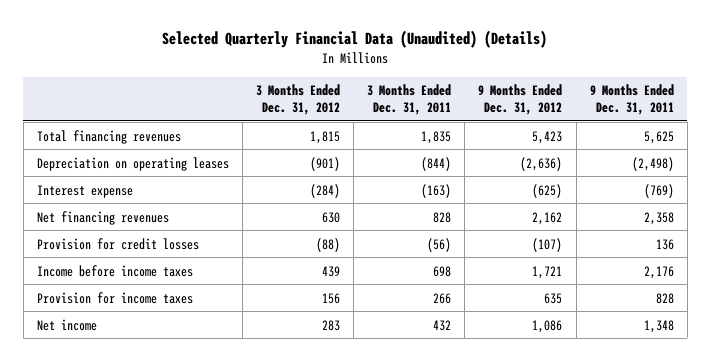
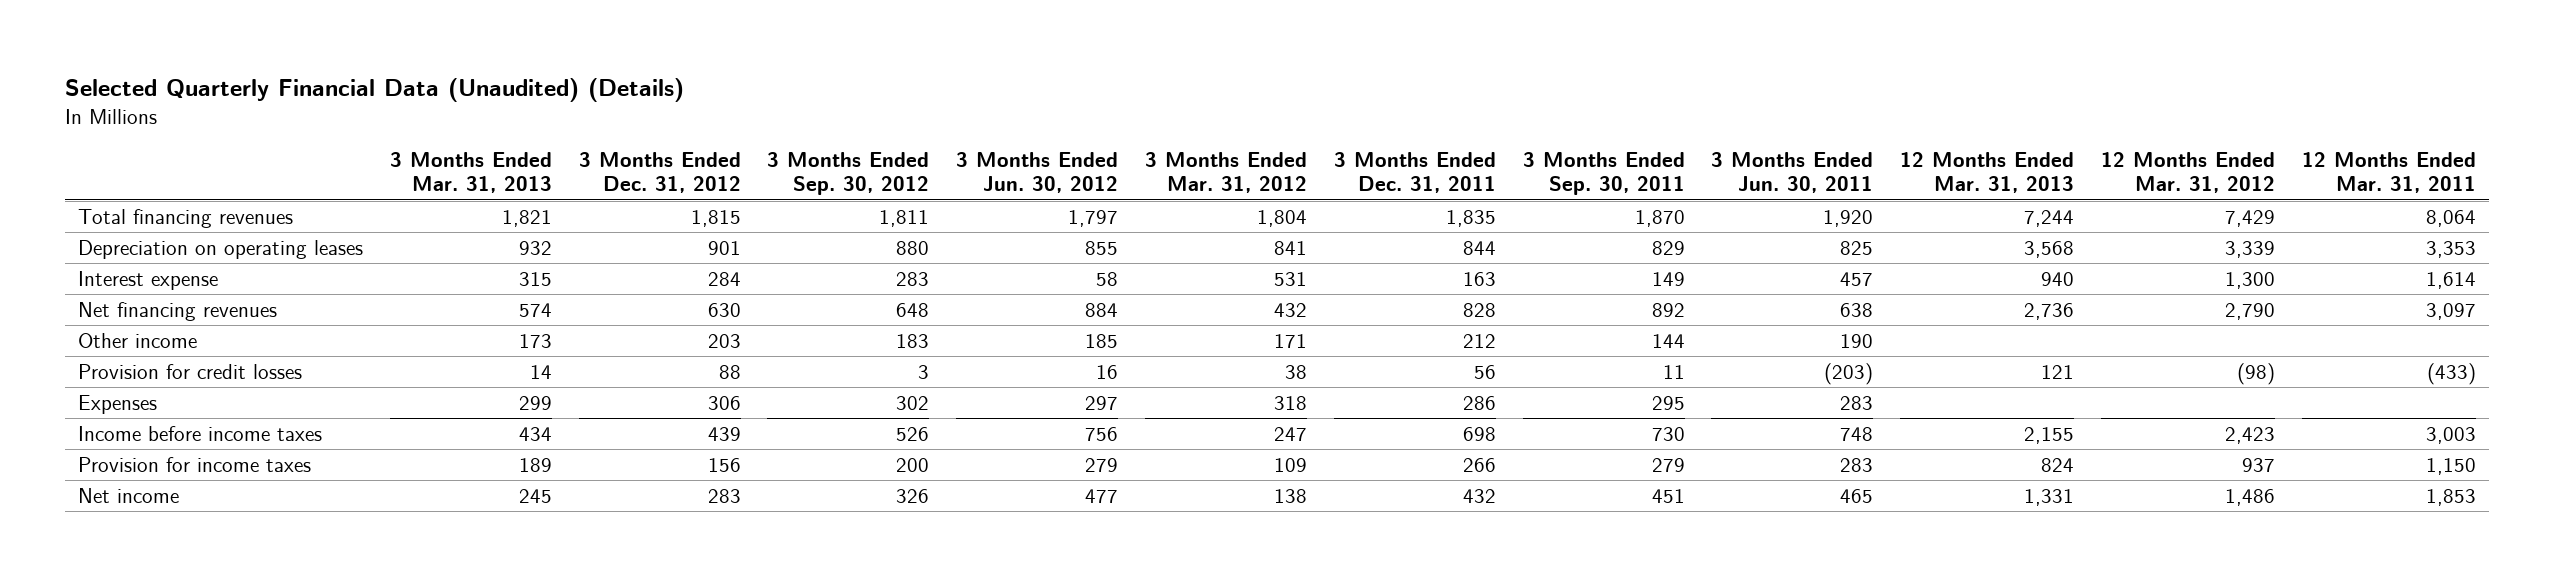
[478,84,563,116] 9 Months Ended Dec. 31, 2012 -> none
[589,84,674,116] 9 Months Ended Dec. 31, 2011 -> none
none -> [389,151,552,194] 3 Months Ended Mar. 31, 2013
none -> [767,151,930,196] 3 Months Ended Sep. 30, 2012
none -> [956,151,1119,194] 3 Months Ended Jun. 30, 2012
none -> [1144,151,1307,194] 3 Months Ended Mar. 31, 2012
none -> [1522,151,1685,196] 3 Months Ended Sep. 30, 2011
none -> [1711,151,1874,194] 3 Months Ended Jun. 30, 2011
none -> [1900,151,2075,194] 12 Months Ended Mar. 31, 2013
none -> [2100,151,2275,194] 12 Months Ended Mar. 31, 2012
none -> [2301,151,2476,194] 12 Months Ended Mar. 31, 2011
[309,156,340,171] (901) -> [707,240,741,255] 901
[421,156,452,171] (844) -> [1462,240,1496,255] 844
[309,183,340,198] (284) -> [707,271,741,286] 284
[421,183,452,198] (163) -> [1462,271,1496,286] 163
none -> [77,332,197,348] Other income
[315,237,340,252] (88) -> [718,364,741,379] 88
[427,237,452,252] (56) -> [1473,364,1496,379] 56
none -> [77,394,157,414] Expenses

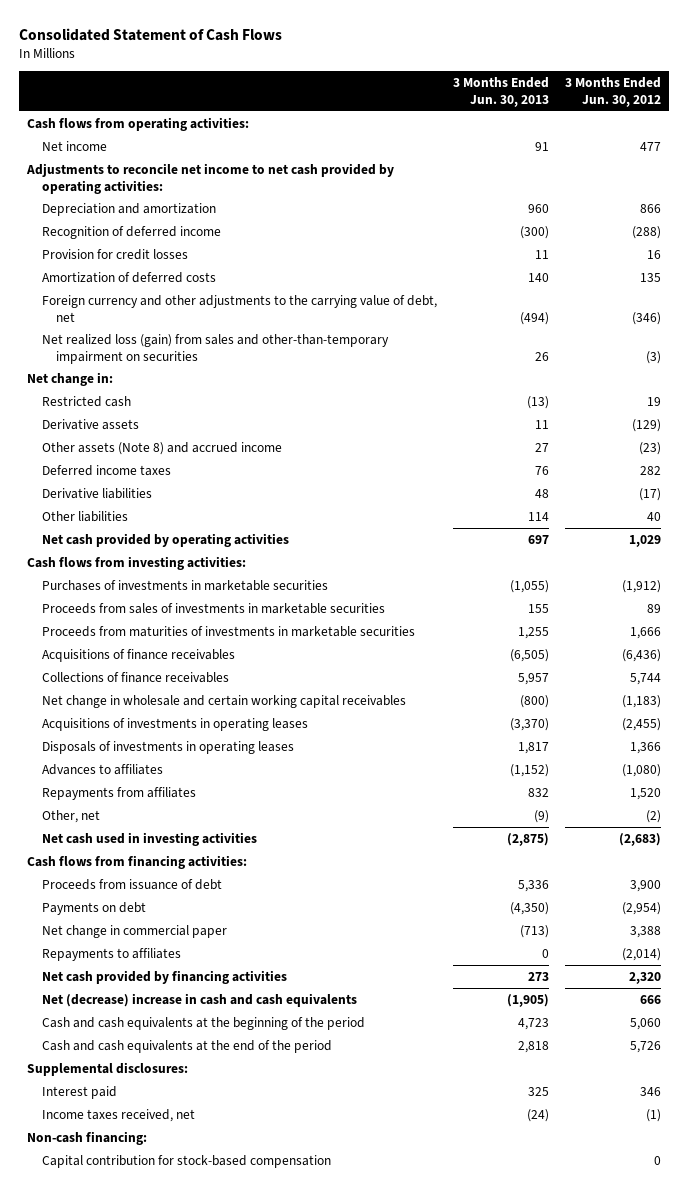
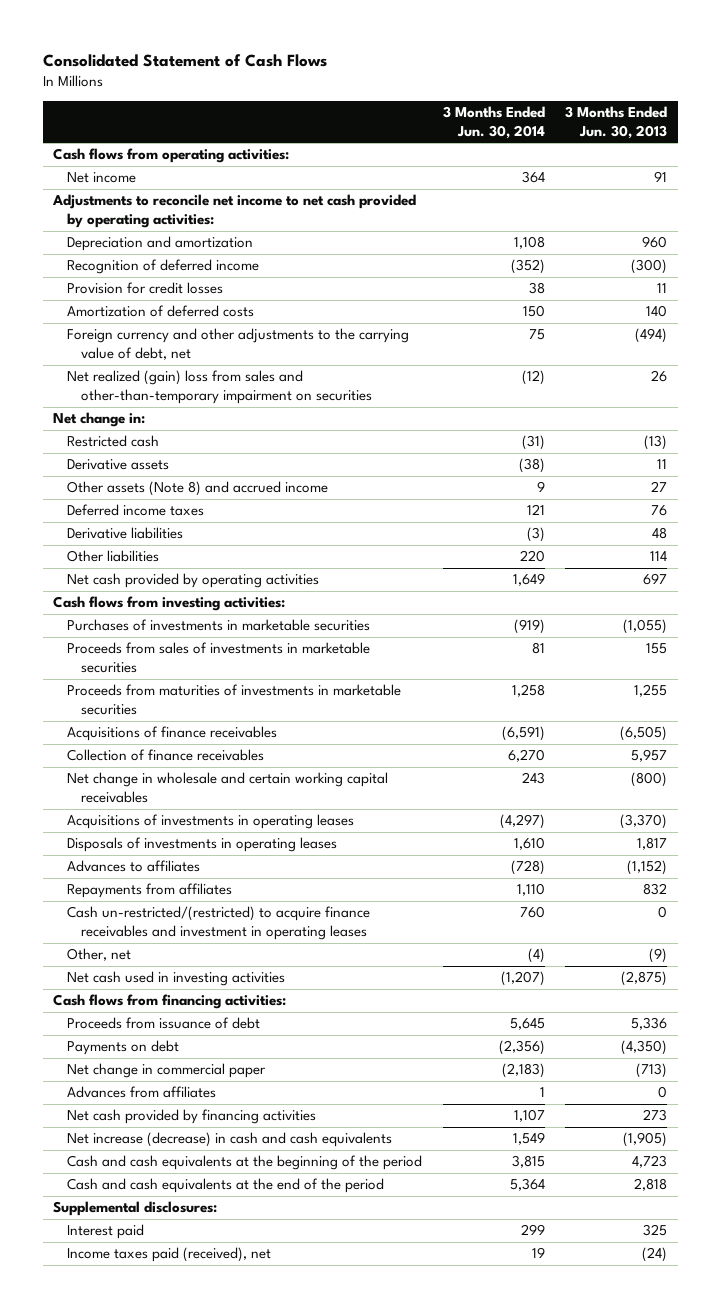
[565,76,662,107] 3 Months Ended Jun. 30, 2012 -> none
none -> [442,106,545,139] 3 Months Ended Jun. 30, 2014
[41,333,389,364] Net realized loss (gain) from sales and other-than-temporary impairment on securities -> [67,370,372,405] Net realized (gain) loss from sales and other-than-temporary impairment on securities
[41,671,229,683] Collections of finance receivables -> [67,749,265,762] Collection of finance receivables
none -> [67,906,371,941] Cash un-restricted/(restricted) to acquire finance receivables and investment in operating leases
[41,947,181,961] Repayments to affiliates -> none
none -> [67,1086,217,1099] Advances from affiliates
[41,992,357,1007] Net (decrease) increase in cash and cash equivalents -> [67,1132,393,1148] Net increase (decrease) in cash and cash equivalents
[27,1130,148,1145] Non-cash financing: -> none
[41,1154,331,1168] Capital contribution for stock-based compensation -> none
[41,1108,195,1122] Income taxes received, net -> [67,1247,272,1263] Income taxes paid (received), net

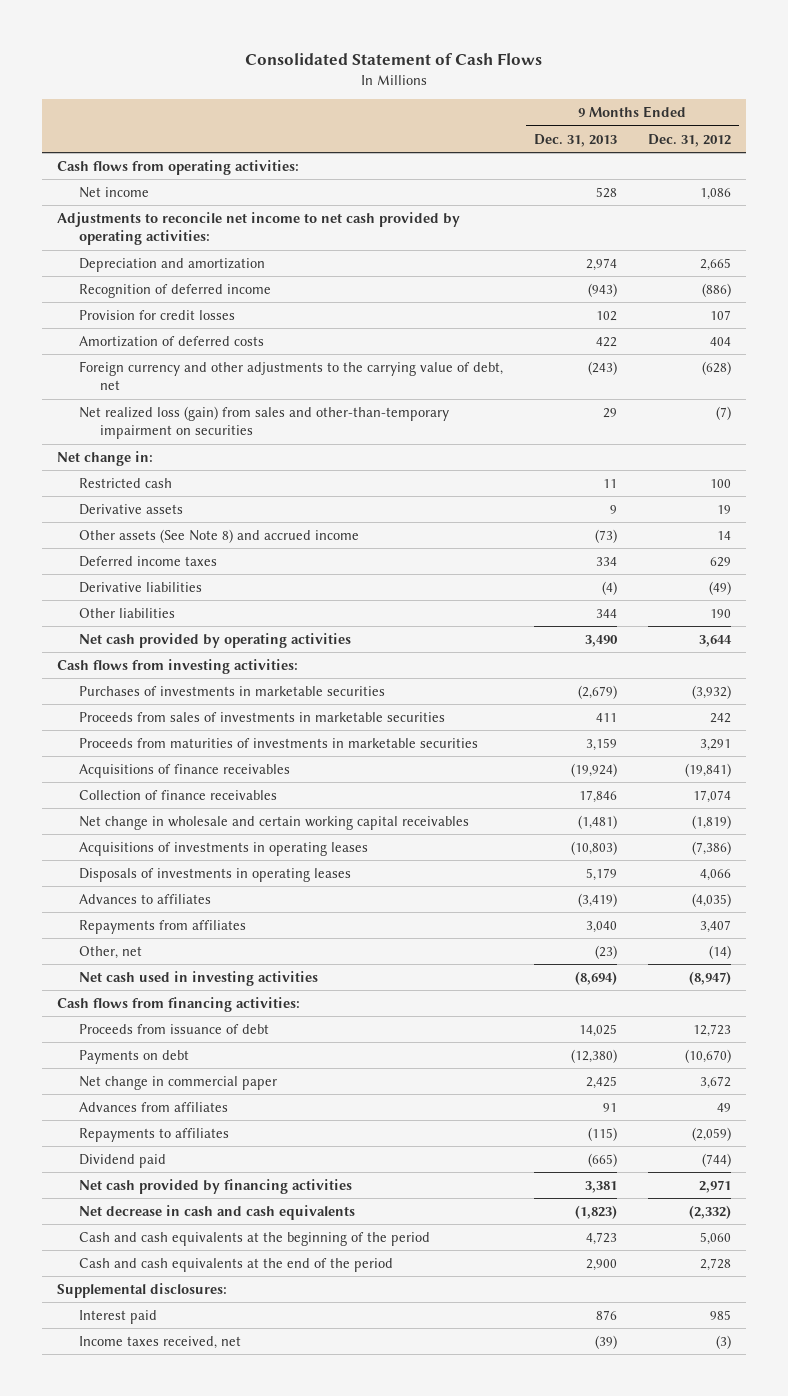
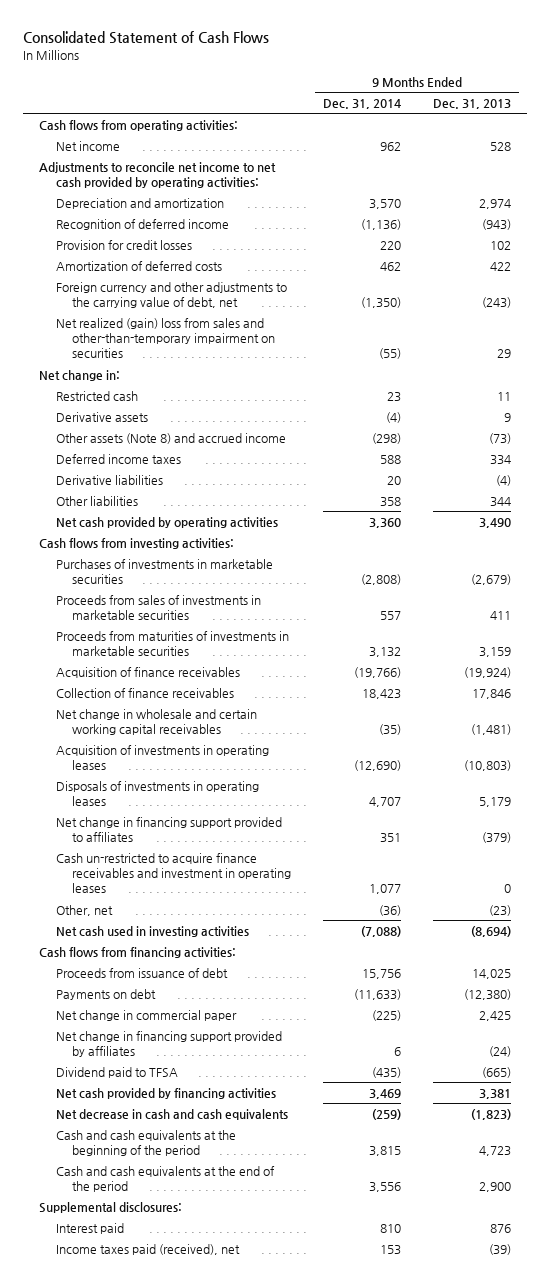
[647,133,731,147] Dec. 31, 2012 -> none
none -> [323,98,402,109] Dec. 31, 2014
[78,406,449,440] Net realized loss (gain) from sales and other-than-temporary impairment on securities -> [55,317,275,359] Net realized (gain) loss from sales and other-than-temporary impairment on securities
[78,529,359,544] Other assets (See Note 8) and accrued income -> [55,432,286,444] Other assets (Note 8) and accrued income
[78,764,290,779] Acquisitions of finance receivables -> [55,666,240,678] Acquisition of finance receivables
[78,842,368,857] Acquisitions of investments in operating leases -> [55,744,269,771] Acquisition of investments in operating leases
[78,894,211,905] Advances to affiliates -> none
[78,920,246,935] Repayments from affiliates -> none
none -> [55,816,282,843] Net change in financing support provided to affiliates
none -> [55,852,291,894] Cash un-restricted to acquire finance receivables and investment in operating leases
[78,1102,228,1113] Advances from affiliates -> none
[78,1128,229,1143] Repayments to affiliates -> none
none -> [55,1030,282,1058] Net change in financing support provided by affiliates
[78,1154,166,1169] Dividend paid -> [55,1066,178,1078] Dividend paid to TFSA
[78,1336,241,1350] Income taxes received, net -> [55,1243,240,1255] Income taxes paid (received), net

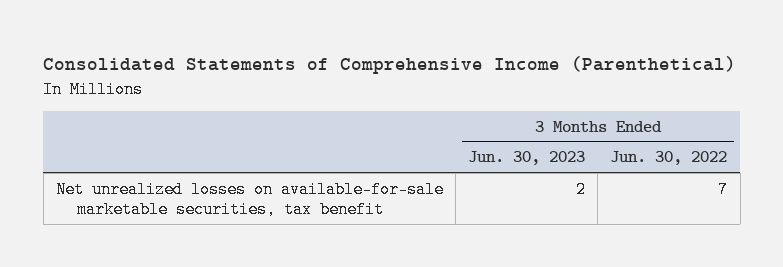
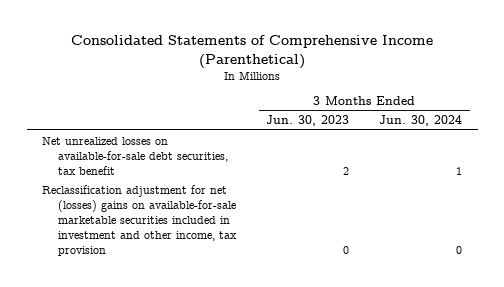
[610,151,728,166] Jun. 30, 2022 -> none
none -> [379,115,463,127] Jun. 30, 2024
[55,180,444,219] Net unrealized losses on available-for-sale marketable securities, tax benefit -> [41,136,228,176] Net unrealized losses on available-for-sale debt securities, tax benefit
none -> [41,184,237,257] Reclassification adjustment for net (losses) gains on available-for-sale marketable securities included in investment and other income, tax provision

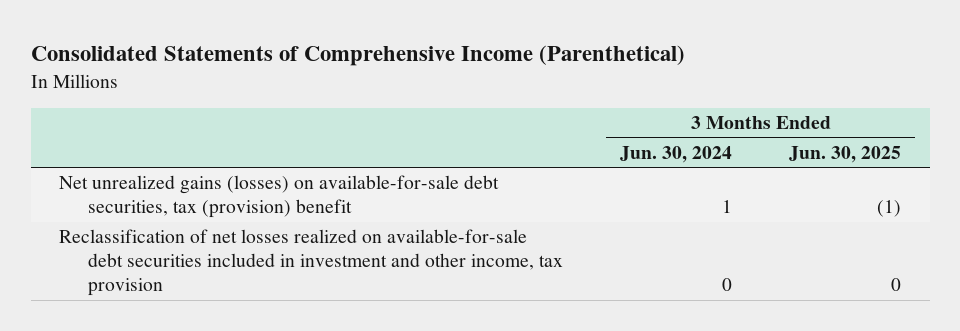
[266,115,350,127] Jun. 30, 2023 -> none
none -> [789,145,902,163] Jun. 30, 2025
[41,136,228,176] Net unrealized losses on available-for-sale debt securities, tax benefit -> [59,175,500,219] Net unrealized gains (losses) on available-for-sale debt securities, tax (provision) benefit
[41,184,237,257] Reclassification adjustment for net (losses) gains on available-for-sale marketable securities included in investment and other income, tax provision -> [59,229,563,297] Reclassification of net losses realized on available-for-sale debt securities included in investment and other income, tax provision

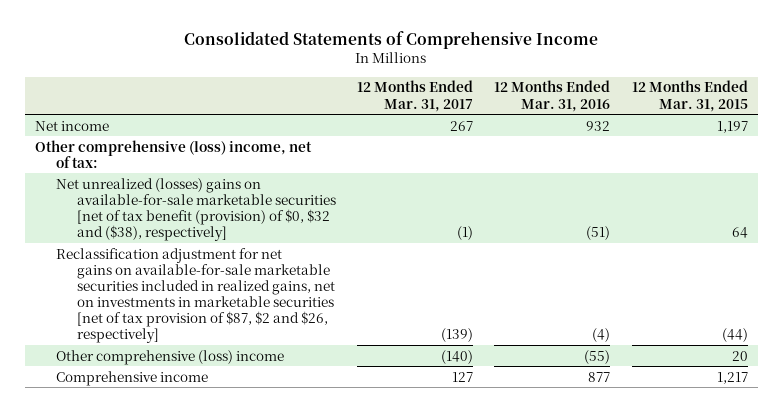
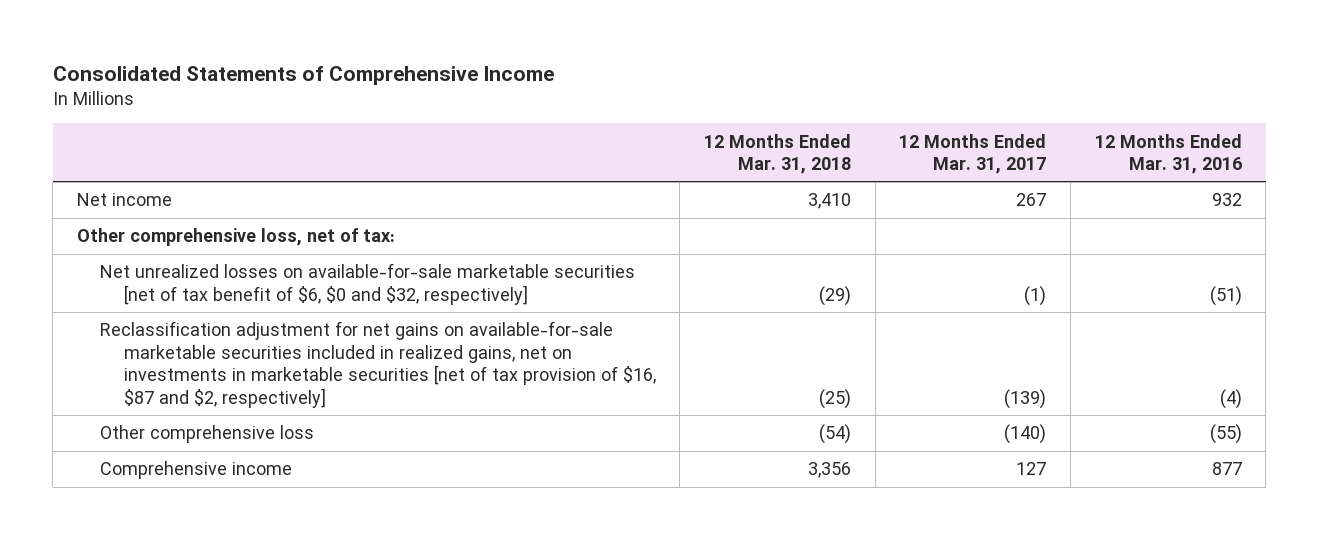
[631,80,748,112] 12 Months Ended Mar. 31, 2015 -> none
none -> [703,133,851,175] 12 Months Ended Mar. 31, 2018
[35,139,313,168] Other comprehensive (loss) income, net of tax: -> [76,228,395,247] Other comprehensive loss, net of tax:
[56,177,336,241] Net unrealized (losses) gains on available-for-sale marketable securities [net of tax benefit (provision) of $0, $32 and ($38), respectively] -> [100,263,636,305] Net unrealized losses on available-for-sale marketable securities [net of tax benefit of $6, $0 and $32, respectively]
[56,247,335,343] Reclassification adjustment for net gains on available-for-sale marketable securities included in realized gains, net on investments in marketable securities [net of tax provision of $87, $2 and $26, respectively] -> [100,321,656,408] Reclassification adjustment for net gains on available-for-sale marketable securities included in realized gains, net on investments in marketable securities [net of tax provision of $16, $87 and $2, respectively]
[56,349,285,365] Other comprehensive (loss) income -> [100,425,315,444] Other comprehensive loss

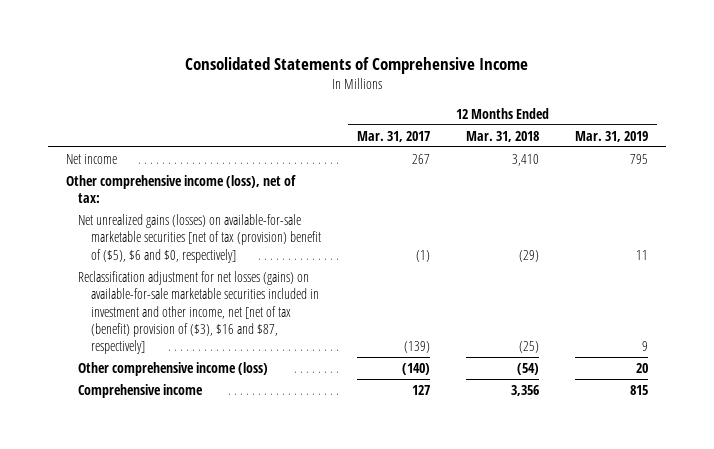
[1094,133,1242,175] 12 Months Ended Mar. 31, 2016 -> none
none -> [575,130,649,142] Mar. 31, 2019
[76,228,395,247] Other comprehensive loss, net of tax: -> [65,175,296,204] Other comprehensive income (loss), net of tax:
[100,263,636,305] Net unrealized losses on available-for-sale marketable securities [net of tax benefit of $6, $0 and $32, respectively] -> [78,214,322,263] Net unrealized gains (losses) on available-for-sale marketable securities [net of tax (provision) benefit of ($5), $6 and $0, respectively]
[100,321,656,408] Reclassification adjustment for net gains on available-for-sale marketable securities included in realized gains, net on investments in marketable securities [net of tax provision of $16, $87 and $2, respectively] -> [78,271,320,355] Reclassification adjustment for net losses (gains) on available-for-sale marketable securities included in investment and other income, net [net of tax (benefit) provision of ($3), $16 and $87, respectively]
[100,425,315,444] Other comprehensive loss -> [78,362,269,377] Other comprehensive income (loss)

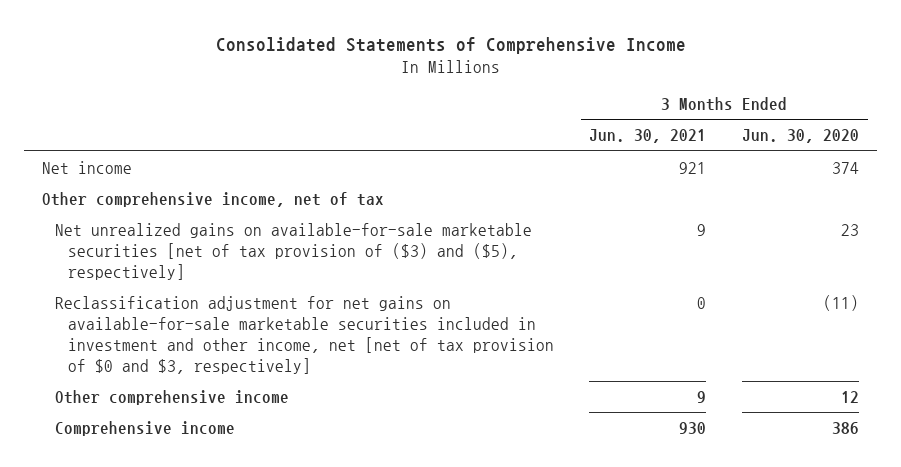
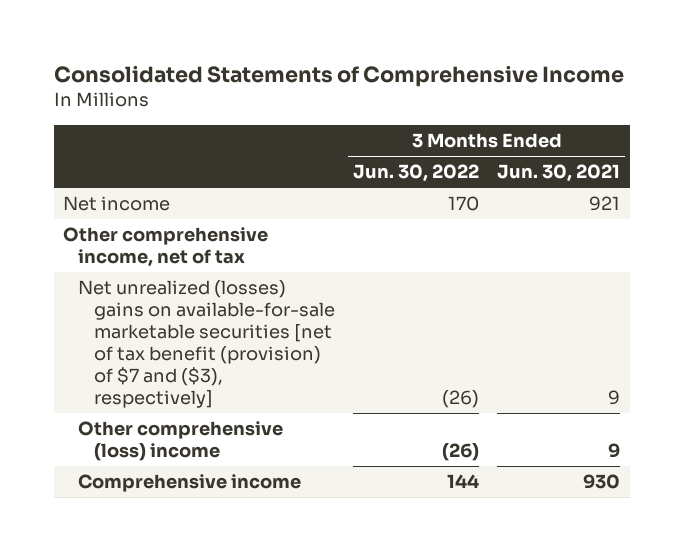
[742,129,860,144] Jun. 30, 2020 -> none
none -> [352,164,479,183] Jun. 30, 2022
[55,295,554,374] Reclassification adjustment for net gains on available-for-sale marketable securities included in investment and other income, net [net of tax provision of $0 and $3, respectively] -> none
[55,222,533,280] Net unrealized gains on available-for-sale marketable securities [net of tax provision of ($3) and ($5), respectively] -> [78,280,335,408] Net unrealized (losses) gains on available-for-sale marketable securities [net of tax benefit (provision) of $7 and ($3), respectively]
[55,389,290,405] Other comprehensive income -> [78,421,284,462] Other comprehensive (loss) income

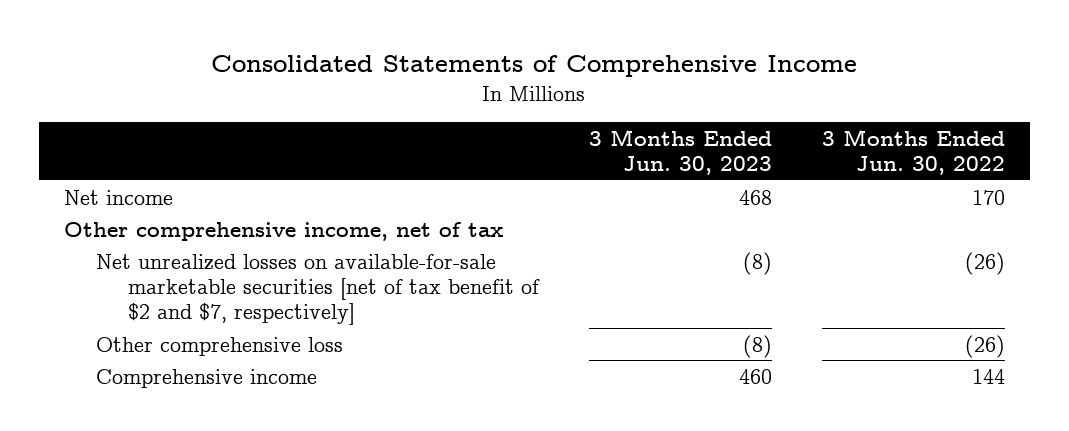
[497,164,621,183] Jun. 30, 2021 -> none
none -> [588,128,772,175] 3 Months Ended Jun. 30, 2023
[78,280,335,408] Net unrealized (losses) gains on available-for-sale marketable securities [net of tax benefit (provision) of $7 and ($3), respectively] -> [95,253,540,325] Net unrealized losses on available-for-sale marketable securities [net of tax benefit of $2 and $7, respectively]
[78,421,284,462] Other comprehensive (loss) income -> [95,336,343,356] Other comprehensive loss

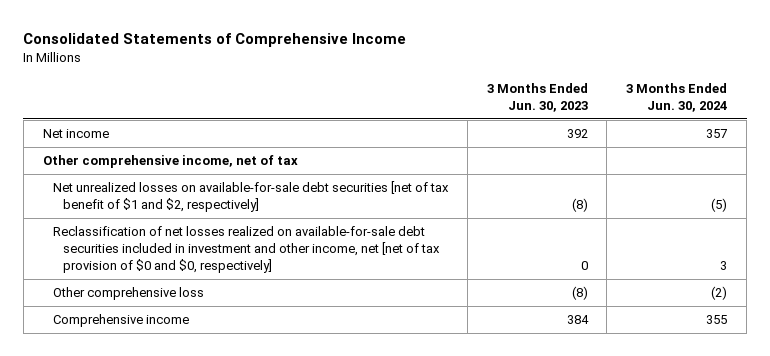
[822,128,1006,175] 3 Months Ended Jun. 30, 2022 -> none
none -> [626,83,728,113] 3 Months Ended Jun. 30, 2024
[738,189,772,205] 468 -> [566,129,588,139] 392
[95,253,540,325] Net unrealized losses on available-for-sale marketable securities [net of tax benefit of $2 and $7, respectively] -> [52,181,449,213] Net unrealized losses on available-for-sale debt securities [net of tax benefit of $1 and $2, respectively]
none -> [52,226,441,274] Reclassification of net losses realized on available-for-sale debt securities included in investment and other income, net [net of tax provision of $0 and $0, respectively]
[738,368,772,384] 460 -> [566,315,589,325] 384

